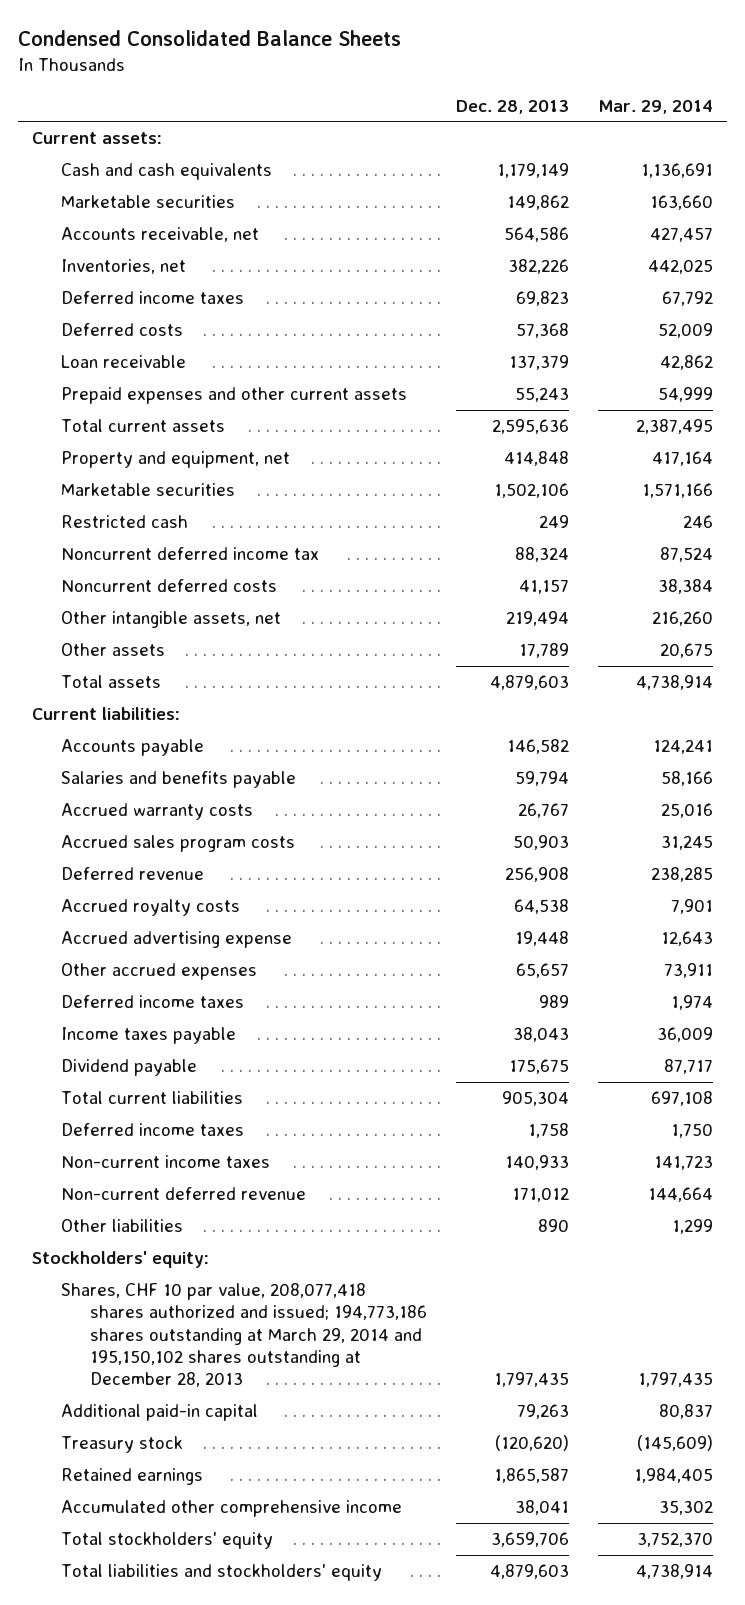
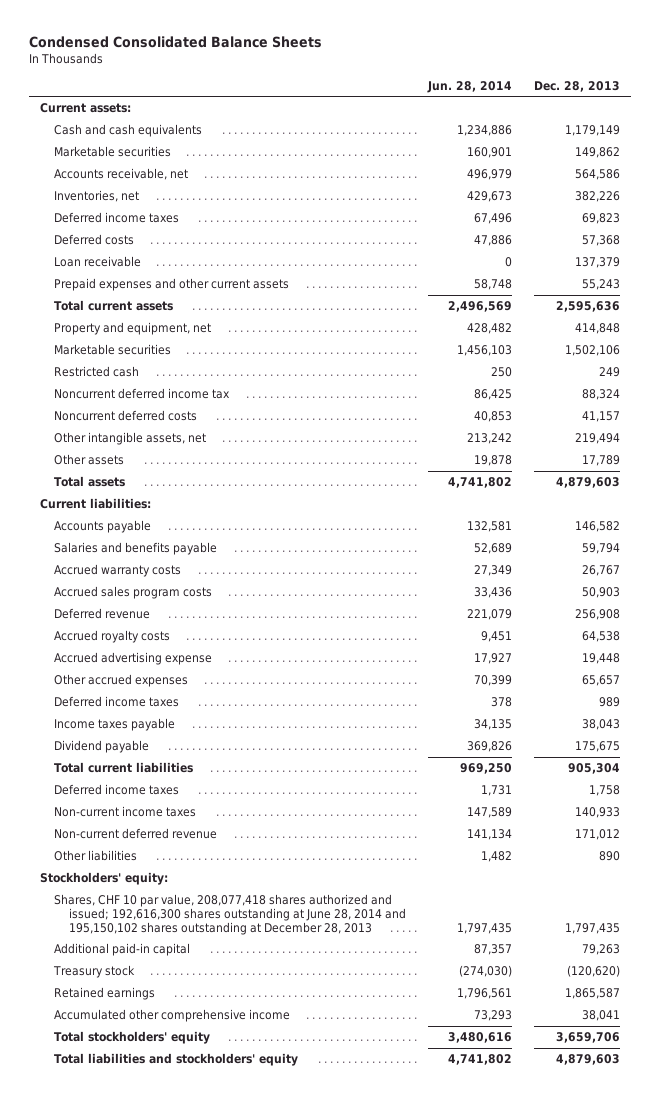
[597,99,713,114] Mar. 29, 2014 -> none
none -> [426,80,512,93] Jun. 28, 2014
[61,1283,427,1388] Shares, CHF 10 par value, 208,077,418 shares authorized and issued; 194,773,186 shares outstanding at March 29, 2014 and 195,150,102 shares outstanding at December 28, 2013 -> [54,894,406,935] Shares, CHF 10 par value, 208,077,418 shares authorized and issued; 192,616,300 shares outstanding at June 28, 2014 and 195,150,102 shares outstanding at December 28, 2013

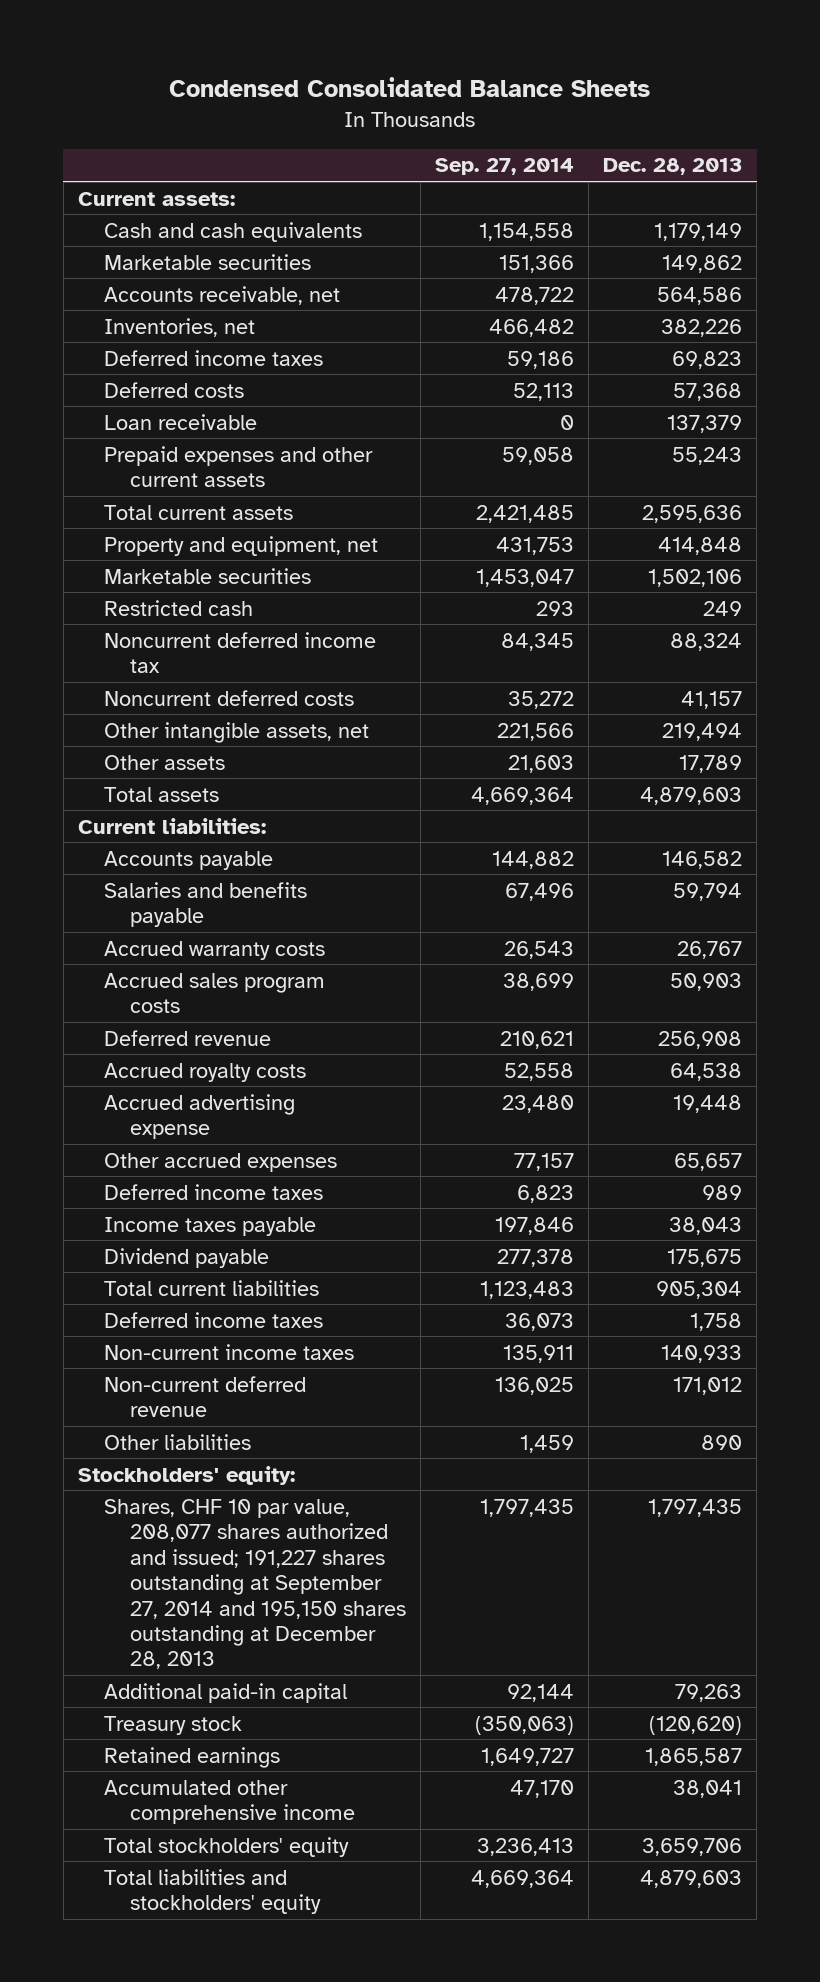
[426,80,512,93] Jun. 28, 2014 -> none
none -> [435,158,575,176] Sep. 27, 2014
[54,894,406,935] Shares, CHF 10 par value, 208,077,418 shares authorized and issued; 192,616,300 shares outstanding at June 28, 2014 and 195,150,102 shares outstanding at December 28, 2013 -> [103,1498,407,1670] Shares, CHF 10 par value, 208,077 shares authorized and issued; 191,227 shares outstanding at September 27, 2014 and 195,150 shares outstanding at December 28, 2013

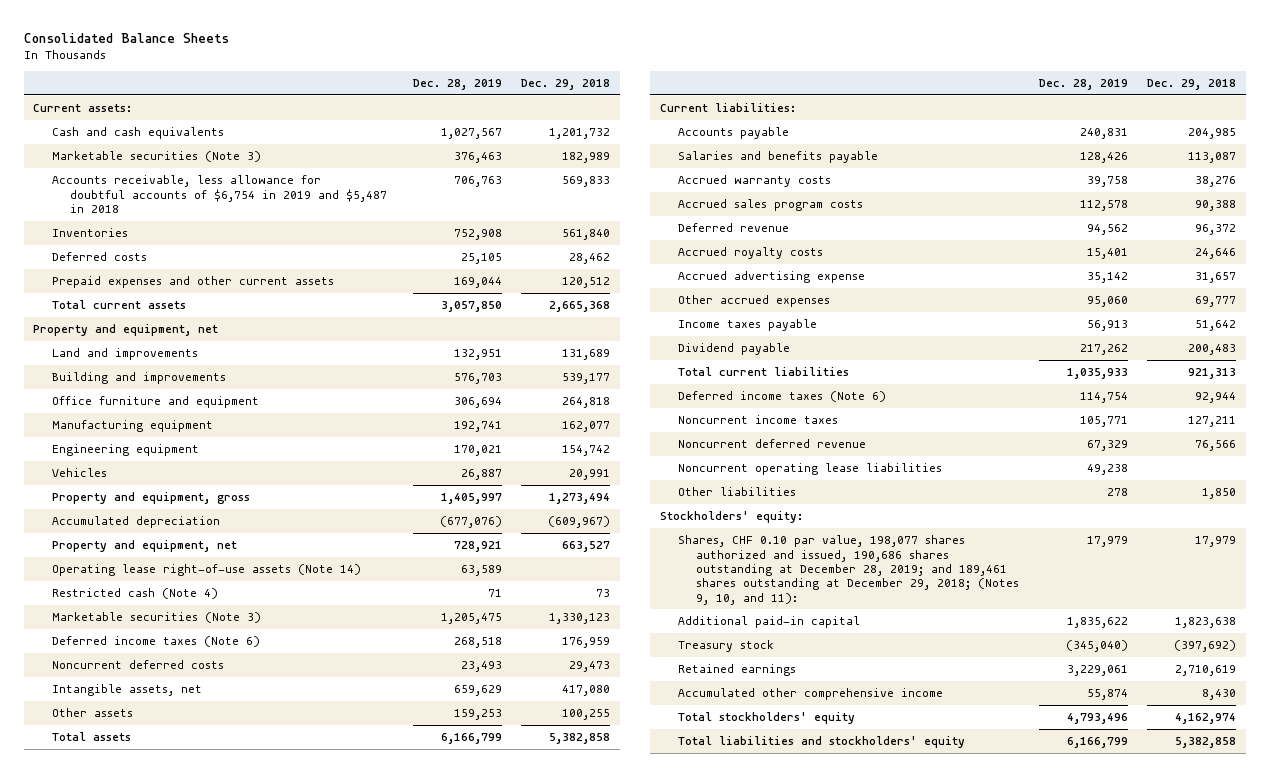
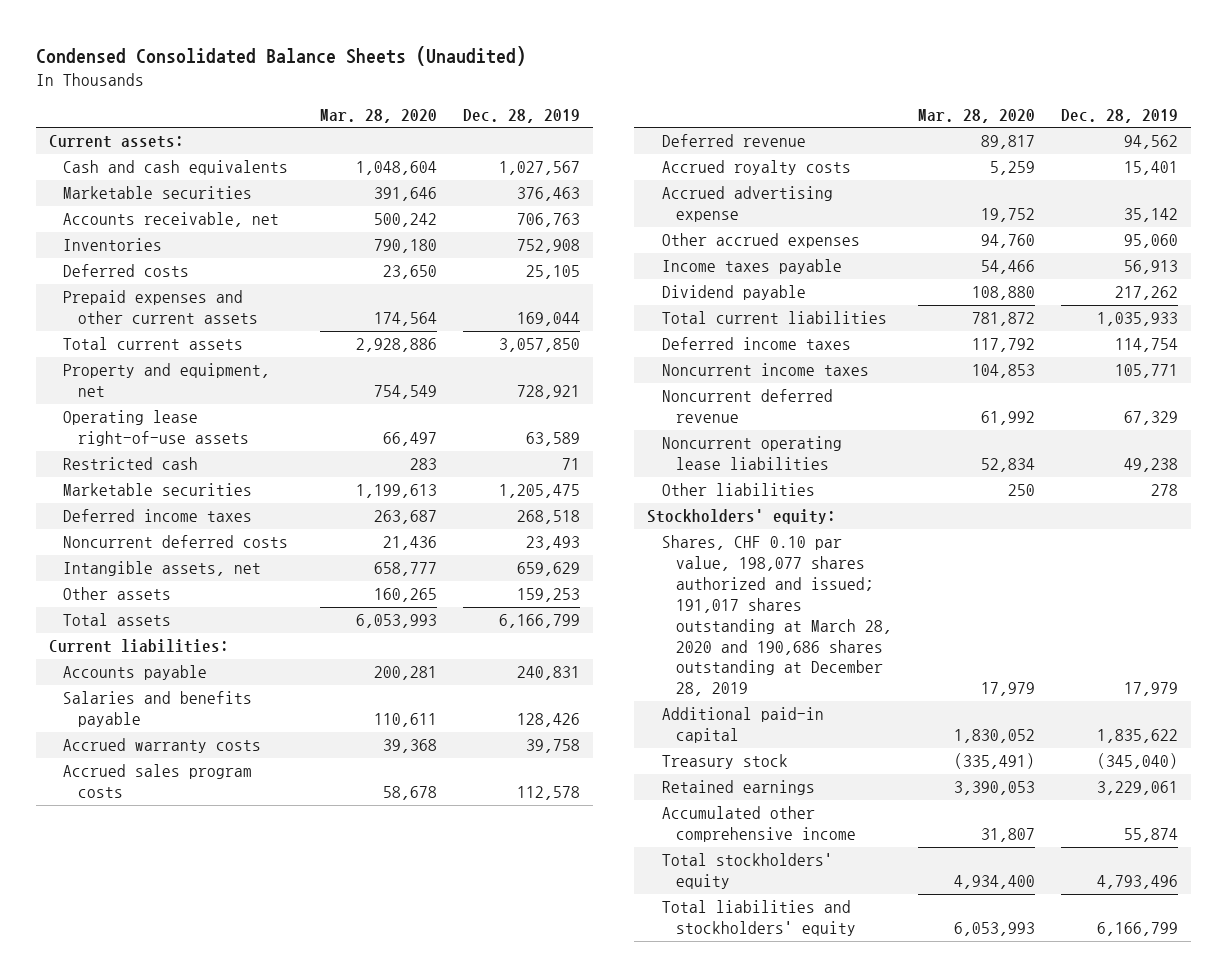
[23,32,229,43] Consolidated Balance Sheets -> [35,45,526,66] Condensed Consolidated Balance Sheets (Unaudited)
[520,79,610,91] Dec. 29, 2018 -> none
none -> [319,108,437,123] Mar. 28, 2020
[51,151,261,163] Marketable securities (Note 3) -> [63,186,253,200] Marketable securities
[51,175,388,213] Accounts receivable, less allowance for doubtful accounts of $6,754 in 2019 and $5,487 in 2018 -> [63,212,280,228] Accounts receivable, net
[33,324,219,337] Property and equipment, net -> none
[51,348,198,361] Land and improvements -> none
[51,372,226,385] Building and improvements -> none
[51,396,259,409] Office furniture and equipment -> none
[51,420,213,433] Manufacturing equipment -> none
[51,444,199,457] Engineering equipment -> none
[51,468,107,478] Vehicles -> none
[51,492,250,505] Property and equipment, gross -> none
[51,516,220,529] Accumulated depreciation -> none
[51,564,361,577] Operating lease right-of-use assets (Note 14) -> [63,410,249,447] Operating lease right-of-use assets
[51,588,218,600] Restricted cash (Note 4) -> [63,457,199,471] Restricted cash
[51,612,261,624] Marketable securities (Note 3) -> [63,483,253,497] Marketable securities
[51,636,260,648] Deferred income taxes (Note 6) -> [63,509,253,523] Deferred income taxes
[677,391,886,403] Deferred income taxes (Note 6) -> [661,337,851,351] Deferred income taxes
[677,535,1020,605] Shares, CHF 0.10 par value, 198,077 shares authorized and issued, 190,686 shares outstanding at December 28, 2019; and 189,461 shares outstanding at December 29, 2018; (Notes 9, 10, and 11): -> [661,535,893,697] Shares, CHF 0.10 par value, 198,077 shares authorized and issued; 191,017 shares outstanding at March 28, 2020 and 190,686 shares outstanding at December 28, 2019

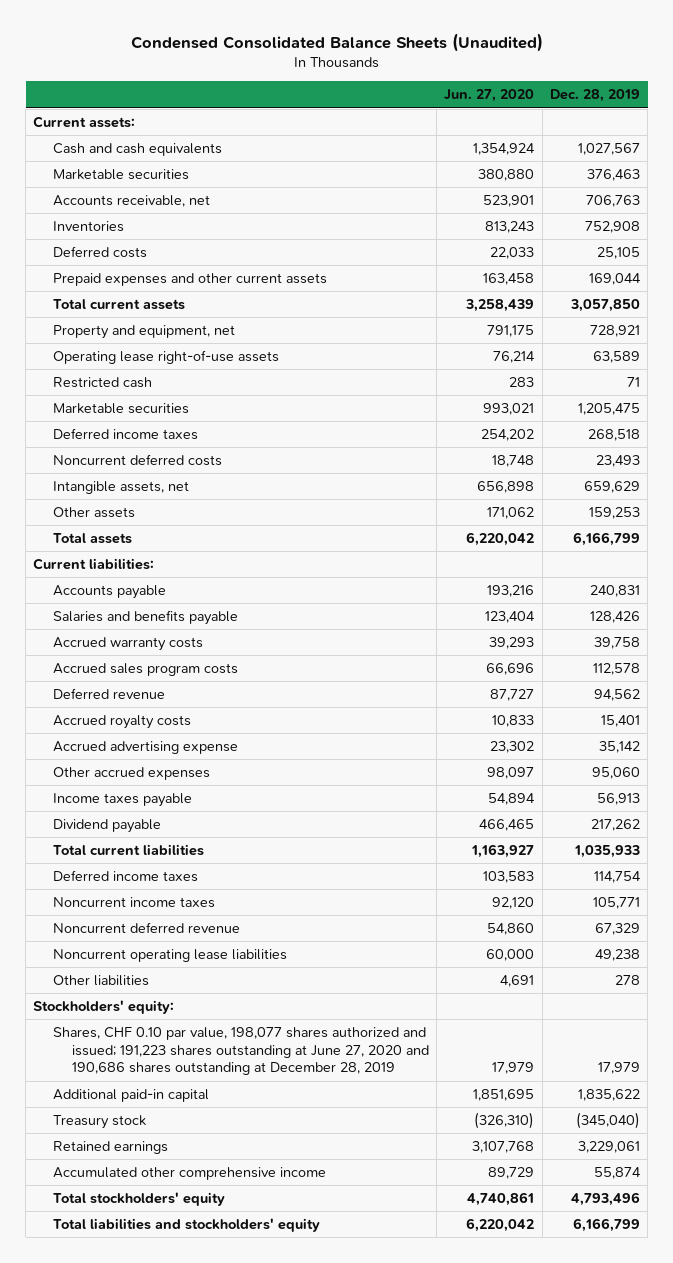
[319,108,437,123] Mar. 28, 2020 -> none
none -> [444,89,535,103] Jun. 27, 2020
[661,535,893,697] Shares, CHF 0.10 par value, 198,077 shares authorized and issued; 191,017 shares outstanding at March 28, 2020 and 190,686 shares outstanding at December 28, 2019 -> [52,1027,429,1076] Shares, CHF 0.10 par value, 198,077 shares authorized and issued; 191,223 shares outstanding at June 27, 2020 and 190,686 shares outstanding at December 28, 2019

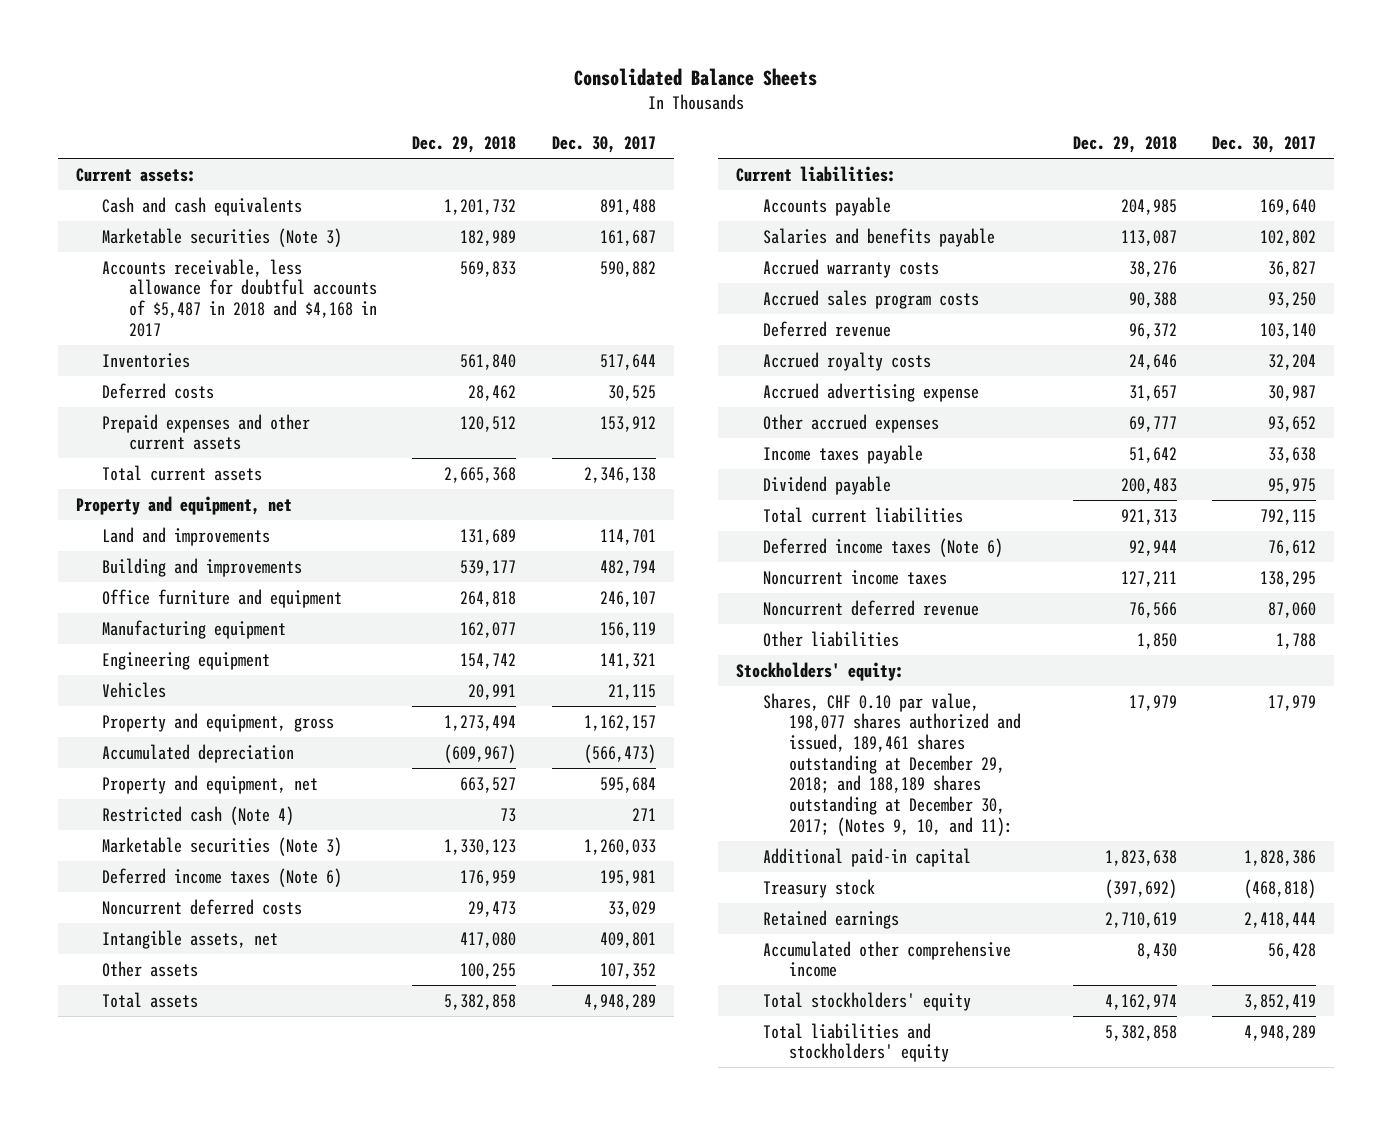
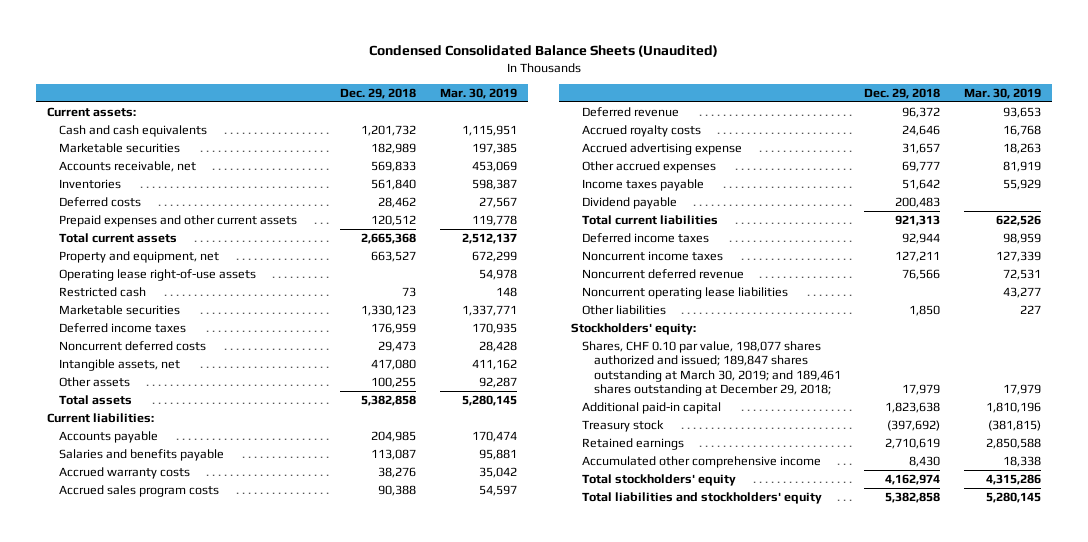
[573,68,817,87] Consolidated Balance Sheets -> [368,44,718,57] Condensed Consolidated Balance Sheets (Unaudited)
[551,135,656,153] Dec. 30, 2017 -> none
none -> [439,87,517,99] Mar. 30, 2019
[102,227,343,247] Marketable securities (Note 3) -> [58,142,180,153] Marketable securities
[102,258,377,337] Accounts receivable, less allowance for doubtful accounts of $5,487 in 2018 and $4,168 in 2017 -> [58,160,196,172] Accounts receivable, net
[75,495,292,515] Property and equipment, net -> none
[102,526,271,546] Land and improvements -> none
[102,557,303,577] Building and improvements -> none
[102,588,343,608] Office furniture and equipment -> none
[102,619,287,639] Manufacturing equipment -> none
[102,651,271,670] Engineering equipment -> none
[102,681,167,698] Vehicles -> none
[102,712,335,732] Property and equipment, gross -> none
[102,743,295,763] Accumulated depreciation -> none
none -> [58,268,256,281] Operating lease right-of-use assets
[102,805,295,825] Restricted cash (Note 4) -> [58,286,146,297] Restricted cash
[102,836,343,856] Marketable securities (Note 3) -> [58,304,180,315] Marketable securities
[102,867,343,887] Deferred income taxes (Note 6) -> [58,322,186,333] Deferred income taxes
[762,537,1003,557] Deferred income taxes (Note 6) -> [582,232,710,243] Deferred income taxes
none -> [582,286,789,299] Noncurrent operating lease liabilities
[762,692,1022,836] Shares, CHF 0.10 par value, 198,077 shares authorized and issued, 189,461 shares outstanding at December 29, 2018; and 188,189 shares outstanding at December 30, 2017; (Notes 9, 10, and 11): -> [582,340,841,397] Shares, CHF 0.10 par value, 198,077 shares authorized and issued; 189,847 shares outstanding at March 30, 2019; and 189,461 shares outstanding at December 29, 2018;

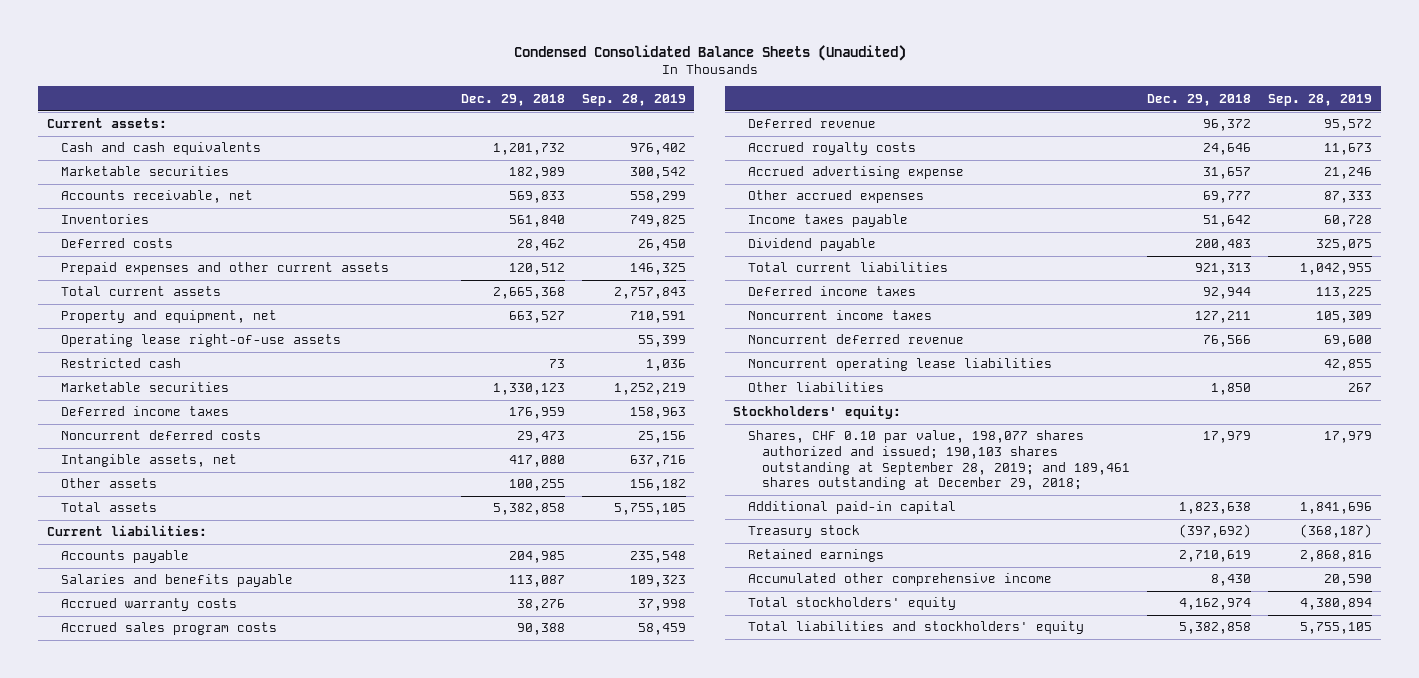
[439,87,517,99] Mar. 30, 2019 -> none
none -> [581,93,686,106] Sep. 28, 2019
[582,340,841,397] Shares, CHF 0.10 par value, 198,077 shares authorized and issued; 189,847 shares outstanding at March 30, 2019; and 189,461 shares outstanding at December 29, 2018; -> [747,430,1131,491] Shares, CHF 0.10 par value, 198,077 shares authorized and issued; 190,103 shares outstanding at September 28, 2019; and 189,461 shares outstanding at December 29, 2018;

